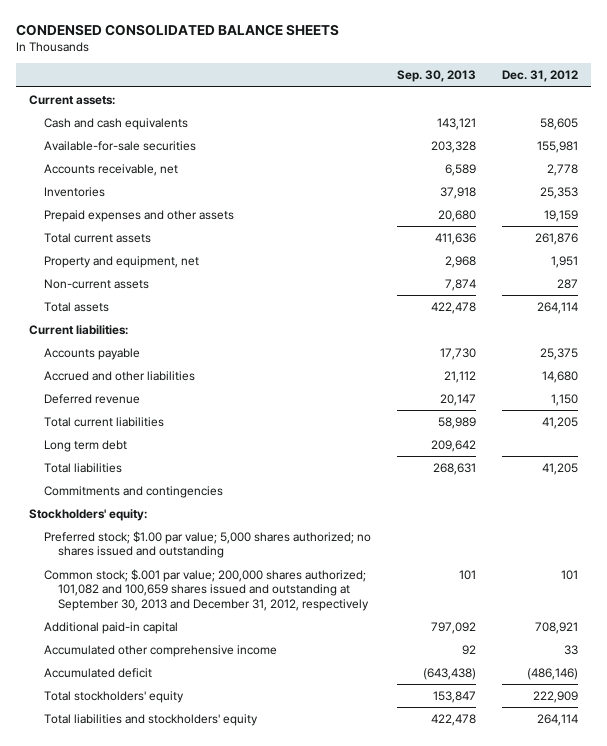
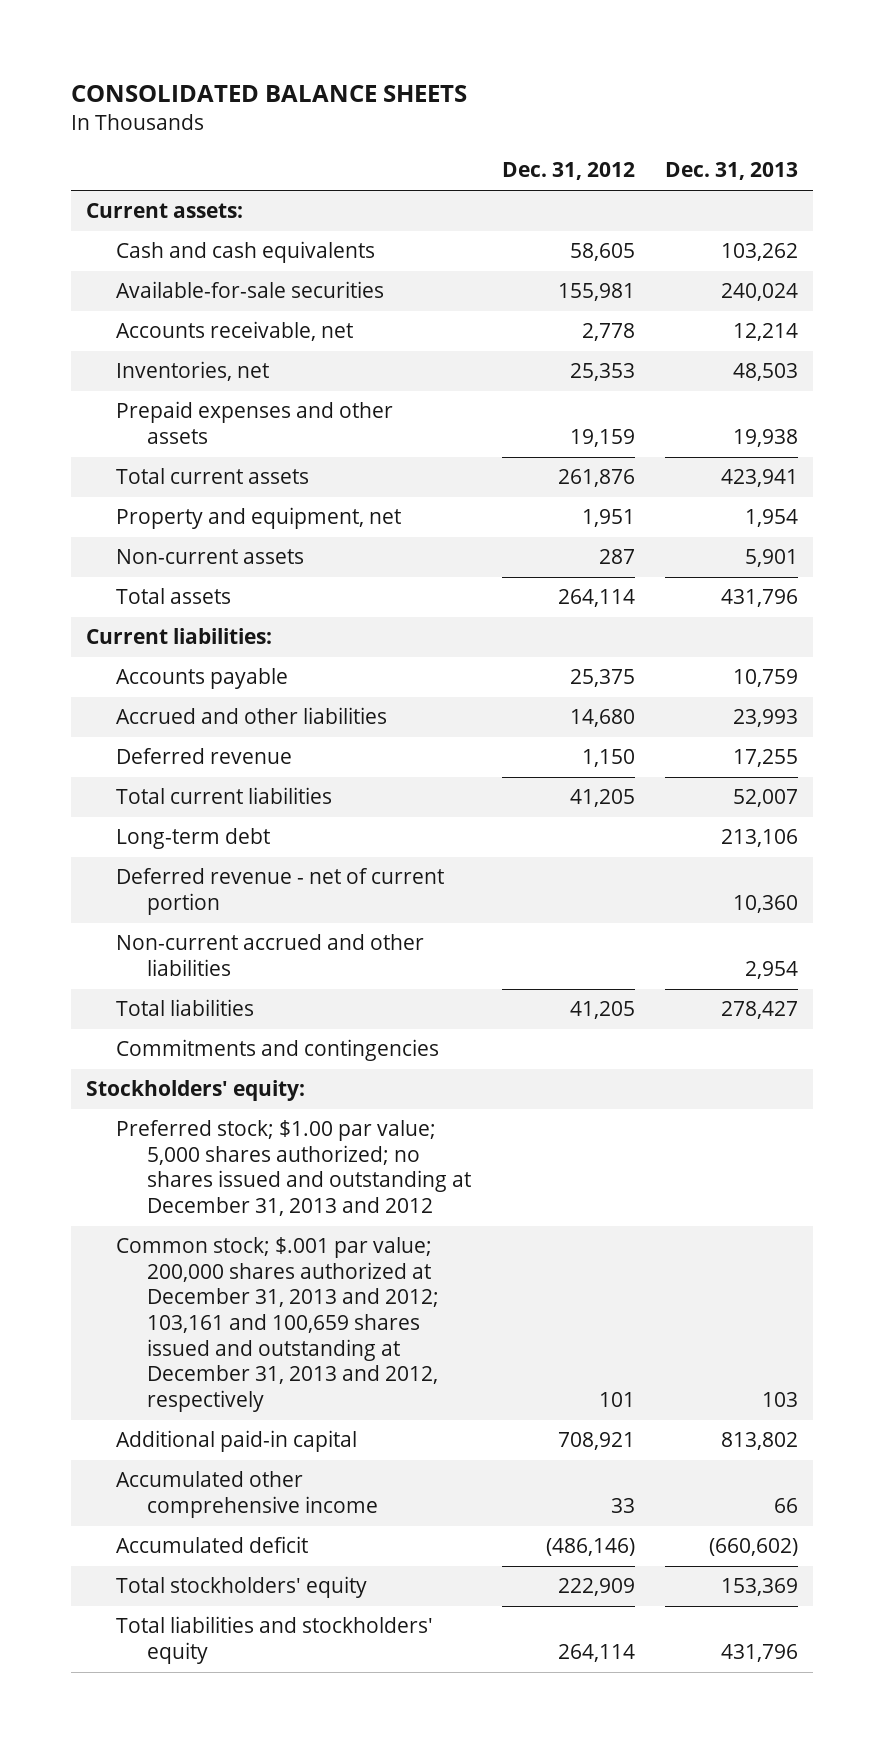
[16,23,340,36] CONDENSED CONSOLIDATED BALANCE SHEETS -> [70,85,467,103] CONSOLIDATED BALANCE SHEETS
[396,70,476,83] Sep. 30, 2013 -> none
none -> [665,162,799,181] Dec. 31, 2013
[43,186,105,197] Inventories -> [116,361,270,382] Inventories, net
[43,439,127,452] Long term debt -> [116,828,271,850] Long-term debt
none -> [116,868,445,915] Deferred revenue - net of current portion
none -> [116,934,425,976] Non-current accrued and other liabilities
[43,530,371,559] Preferred stock; $1.00 par value; 5,000 shares authorized; no shares issued and outstanding -> [116,1120,472,1217] Preferred stock; $1.00 par value; 5,000 shares authorized; no shares issued and outstanding at December 31, 2013 and 2012
[43,568,370,611] Common stock; $.001 par value; 200,000 shares authorized; 101,082 and 100,659 shares issued and outstanding at September 30, 2013 and December 31, 2012, respectively -> [116,1237,440,1412] Common stock; $.001 par value; 200,000 shares authorized at December 31, 2013 and 2012; 103,161 and 100,659 shares issued and outstanding at December 31, 2013 and 2012, respectively

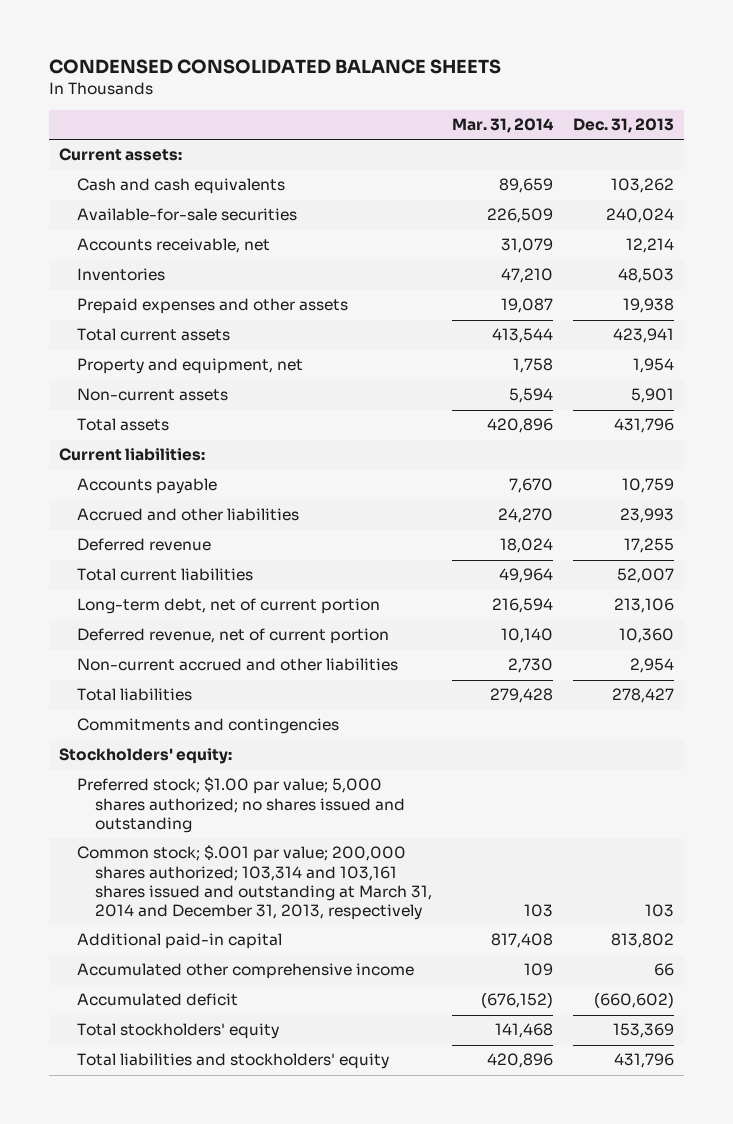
[70,85,467,103] CONSOLIDATED BALANCE SHEETS -> [48,58,501,74] CONDENSED CONSOLIDATED BALANCE SHEETS
[501,162,635,181] Dec. 31, 2012 -> none
none -> [452,118,555,134] Mar. 31, 2014
[116,361,270,382] Inventories, net -> [76,268,165,282] Inventories
[116,828,271,850] Long-term debt -> [76,598,380,615] Long-term debt, net of current portion
[116,868,445,915] Deferred revenue - net of current portion -> [76,628,389,645] Deferred revenue, net of current portion
[116,1120,472,1217] Preferred stock; $1.00 par value; 5,000 shares authorized; no shares issued and outstanding at December 31, 2013 and 2012 -> [76,777,406,833] Preferred stock; $1.00 par value; 5,000 shares authorized; no shares issued and outstanding
[116,1237,440,1412] Common stock; $.001 par value; 200,000 shares authorized at December 31, 2013 and 2012; 103,161 and 100,659 shares issued and outstanding at December 31, 2013 and 2012, respectively -> [76,845,433,920] Common stock; $.001 par value; 200,000 shares authorized; 103,314 and 103,161 shares issued and outstanding at March 31, 2014 and December 31, 2013, respectively

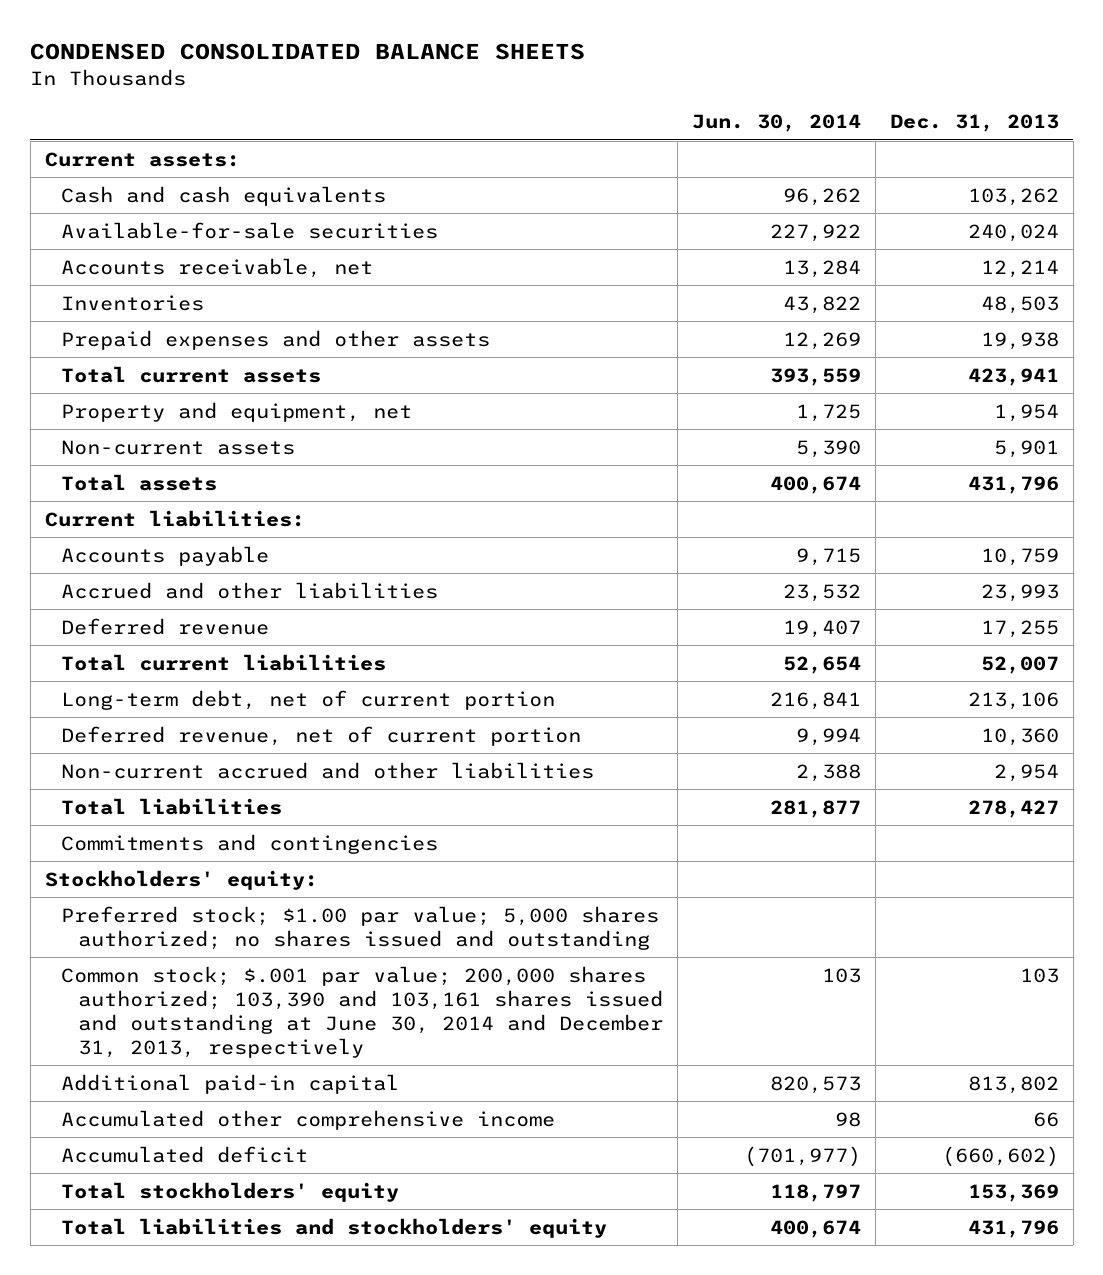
[452,118,555,134] Mar. 31, 2014 -> none
none -> [691,114,861,133] Jun. 30, 2014
[76,845,433,920] Common stock; $.001 par value; 200,000 shares authorized; 103,314 and 103,161 shares issued and outstanding at March 31, 2014 and December 31, 2013, respectively -> [61,965,663,1058] Common stock; $.001 par value; 200,000 shares authorized; 103,390 and 103,161 shares issued and outstanding at June 30, 2014 and December 31, 2013, respectively

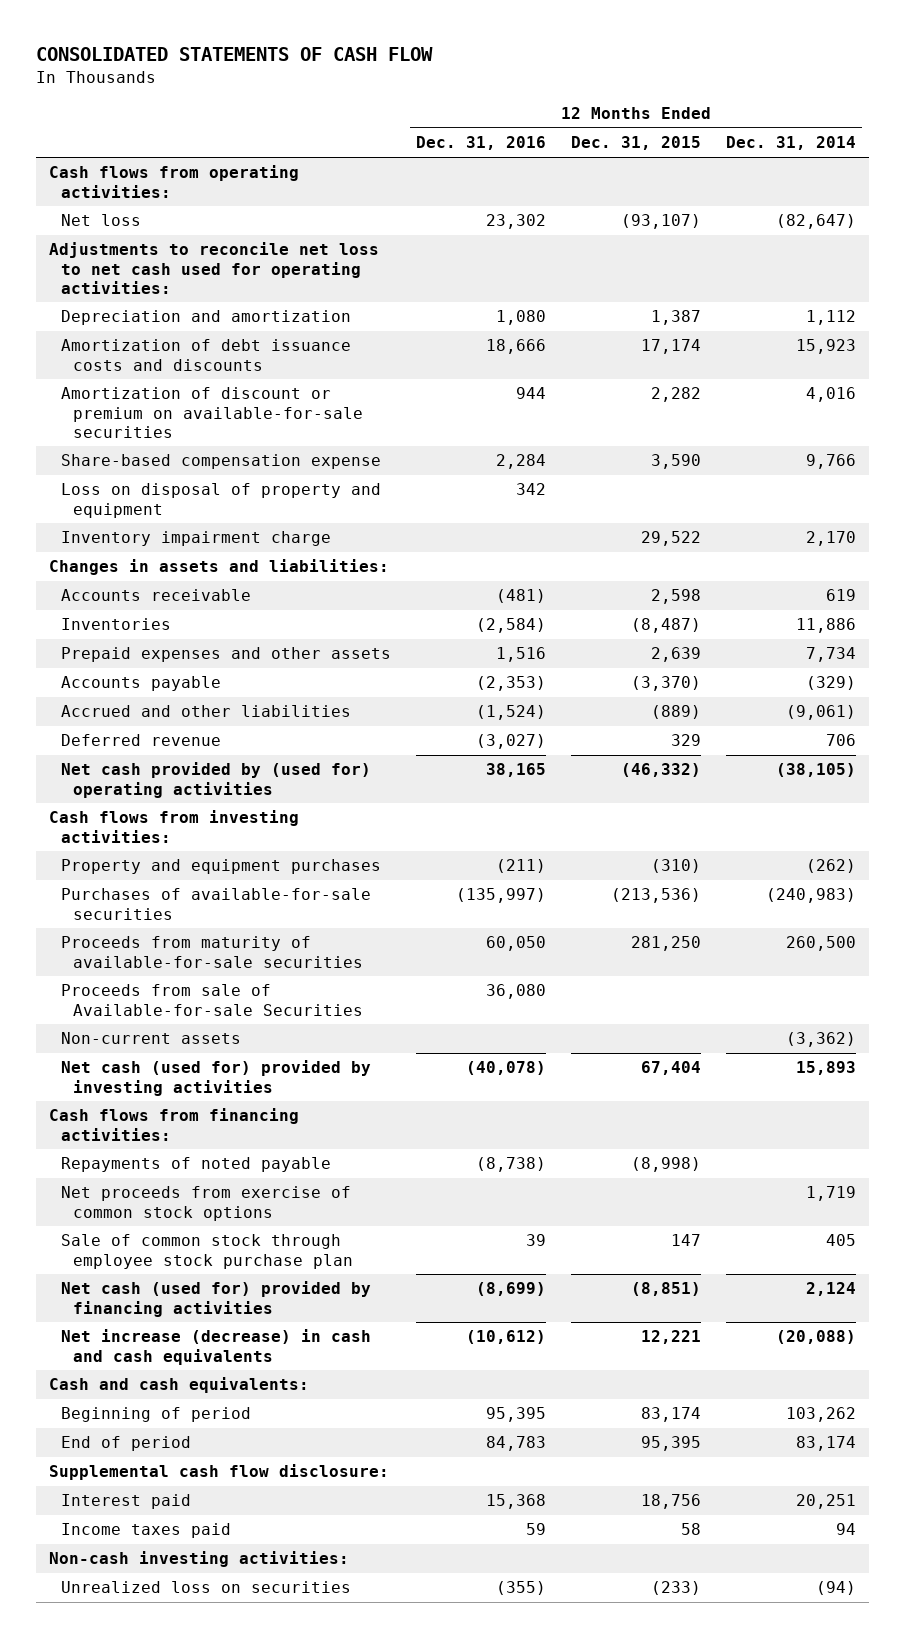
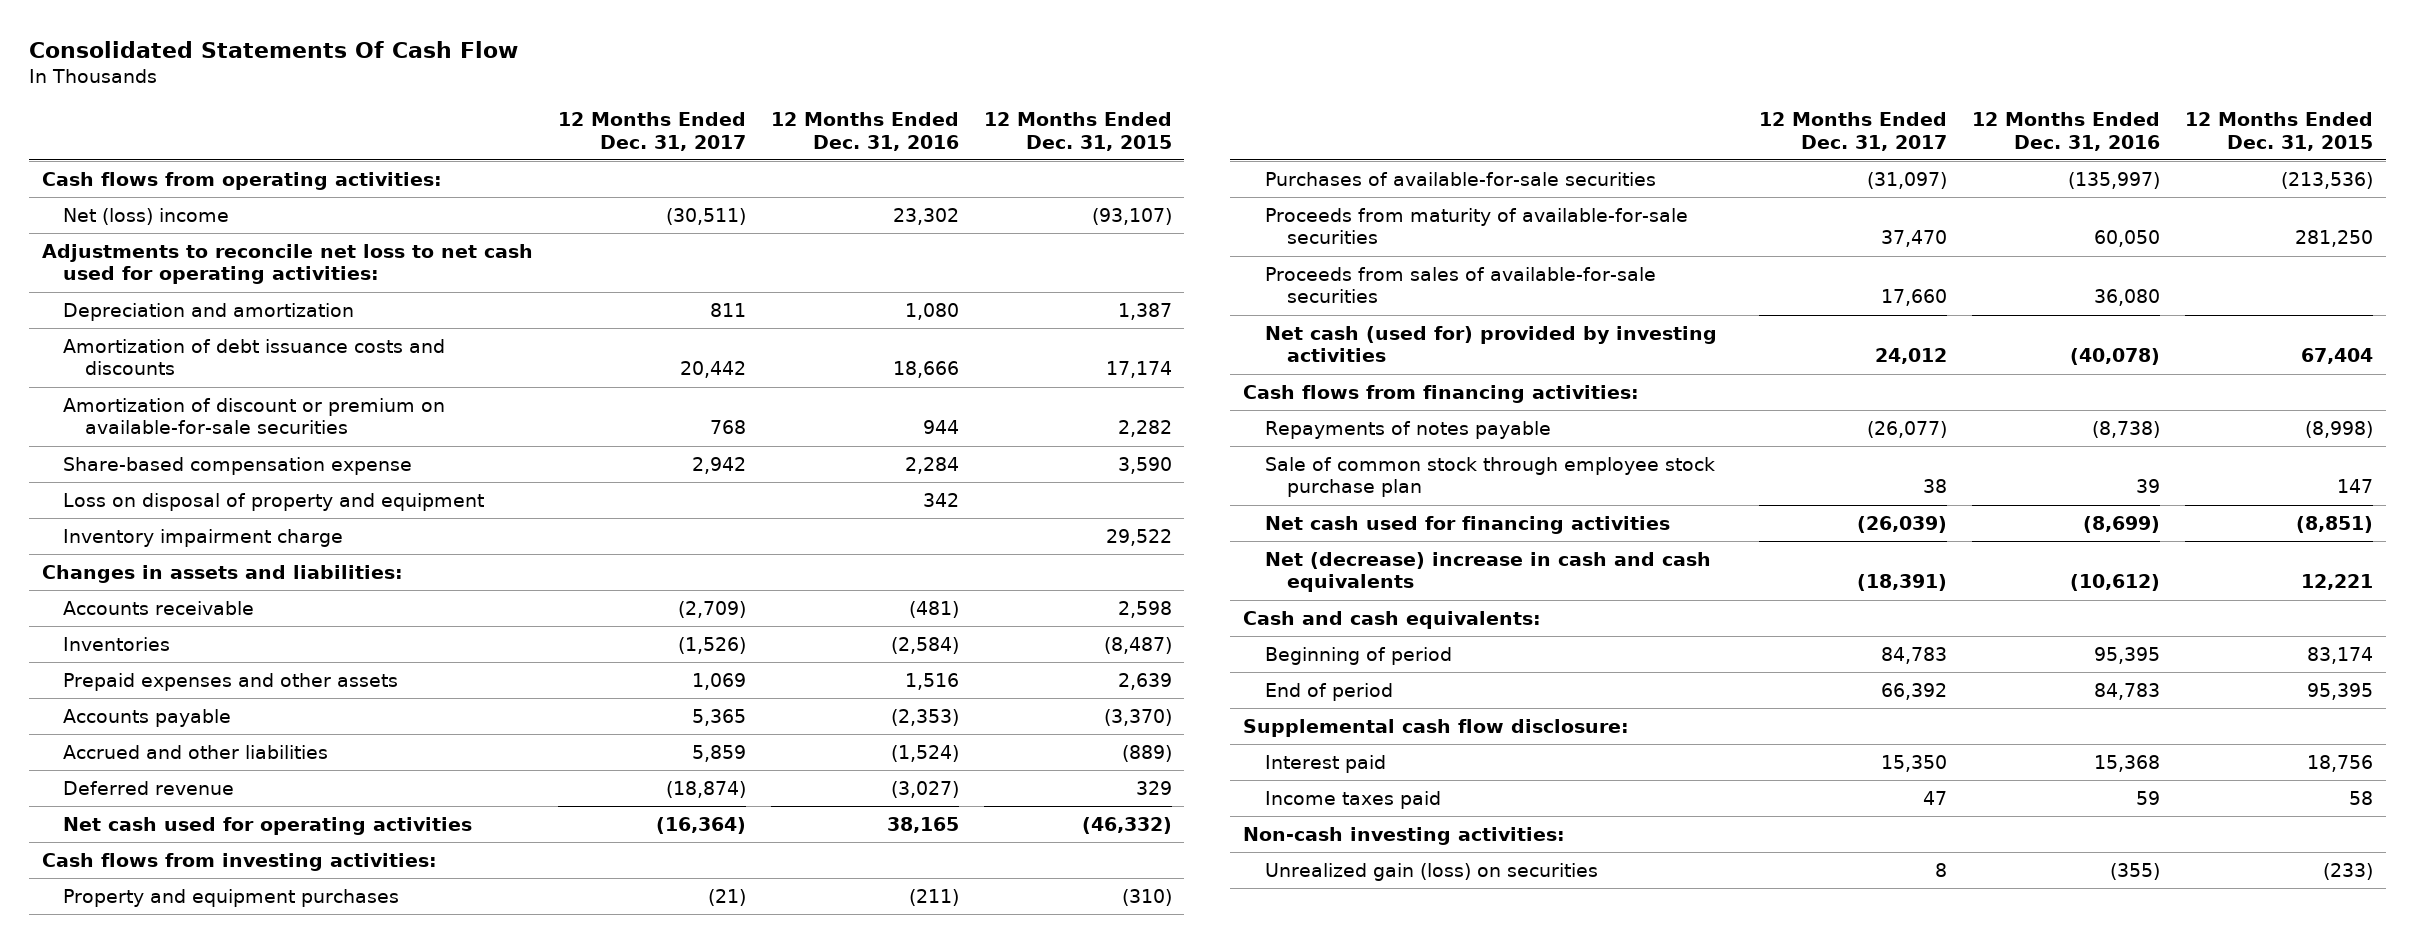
[36,46,434,61] CONSOLIDATED STATEMENTS OF CASH FLOW -> [29,40,519,58] Consolidated Statements Of Cash Flow
[726,136,857,151] Dec. 31, 2014 -> none
none -> [557,112,746,151] 12 Months Ended Dec. 31, 2017
[60,214,141,227] Net loss -> [63,207,230,225] Net (loss) income
[60,762,371,798] Net cash provided by (used for) operating activities -> [63,816,473,835] Net cash used for operating activities
[60,1032,241,1045] Non-current assets -> none
[60,984,363,1016] Proceeds from sale of Available-for-sale Securities -> [1264,266,1656,304] Proceeds from sales of available-for-sale securities
[60,1186,351,1221] Net proceeds from exercise of common stock options -> none
[60,1157,331,1173] Repayments of noted payable -> [1264,420,1551,439] Repayments of notes payable
[60,1281,371,1317] Net cash (used for) provided by financing activities -> [1264,515,1670,534] Net cash used for financing activities
[60,1329,371,1365] Net increase (decrease) in cash and cash equivalents -> [1264,551,1711,593] Net (decrease) increase in cash and cash equivalents
[60,1581,351,1594] Unrealized loss on securities -> [1264,862,1598,881] Unrealized gain (loss) on securities

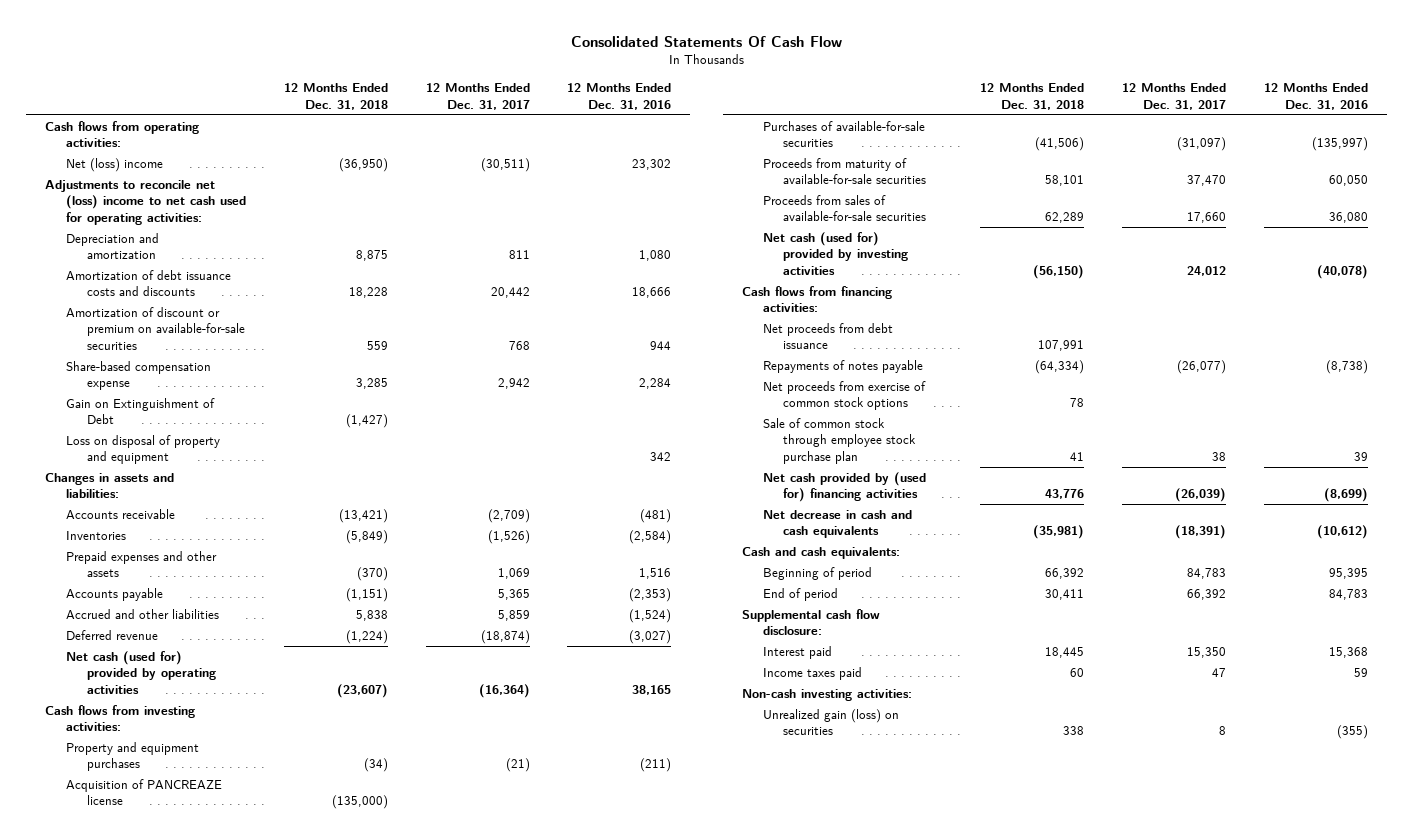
[983,112,1172,151] 12 Months Ended Dec. 31, 2015 -> none
none -> [283,83,388,110] 12 Months Ended Dec. 31, 2018
[41,243,533,285] Adjustments to reconcile net loss to net cash used for operating activities: -> [45,180,247,225] Adjustments to reconcile net (loss) income to net cash used for operating activities:
none -> [66,398,216,425] Gain on Extinguishment of Debt
[63,528,344,547] Inventory impairment charge -> none
[63,816,473,835] Net cash used for operating activities -> [66,651,217,694] Net cash (used for) provided by operating activities
none -> [66,779,223,806] Acquisition of PANCREAZE license
none -> [762,323,893,350] Net proceeds from debt issuance
none -> [762,381,926,411] Net proceeds from exercise of common stock options
[1264,515,1670,534] Net cash used for financing activities -> [762,472,926,503] Net cash provided by (used for) financing activities
[1264,551,1711,593] Net (decrease) increase in cash and cash equivalents -> [762,510,912,539] Net decrease in cash and cash equivalents

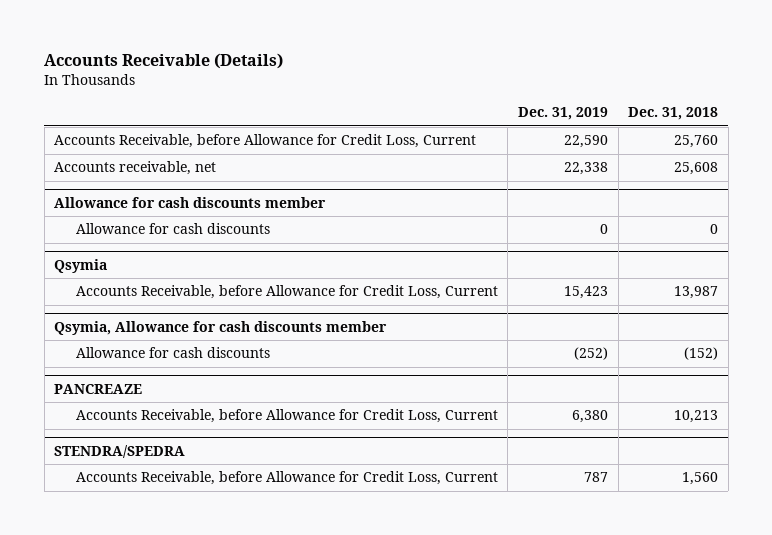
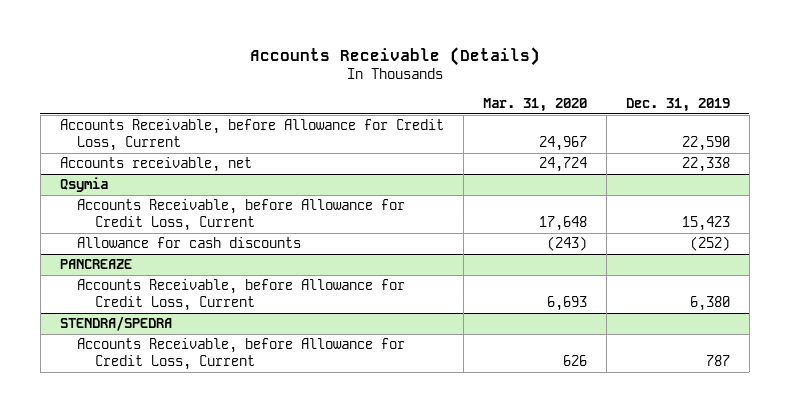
[628,107,719,121] Dec. 31, 2018 -> none
none -> [482,97,587,112] Mar. 31, 2020
[54,197,327,209] Allowance for cash discounts member -> none
[75,223,270,235] Allowance for cash discounts -> none
[54,321,388,336] Qsymia, Allowance for cash discounts member -> none

